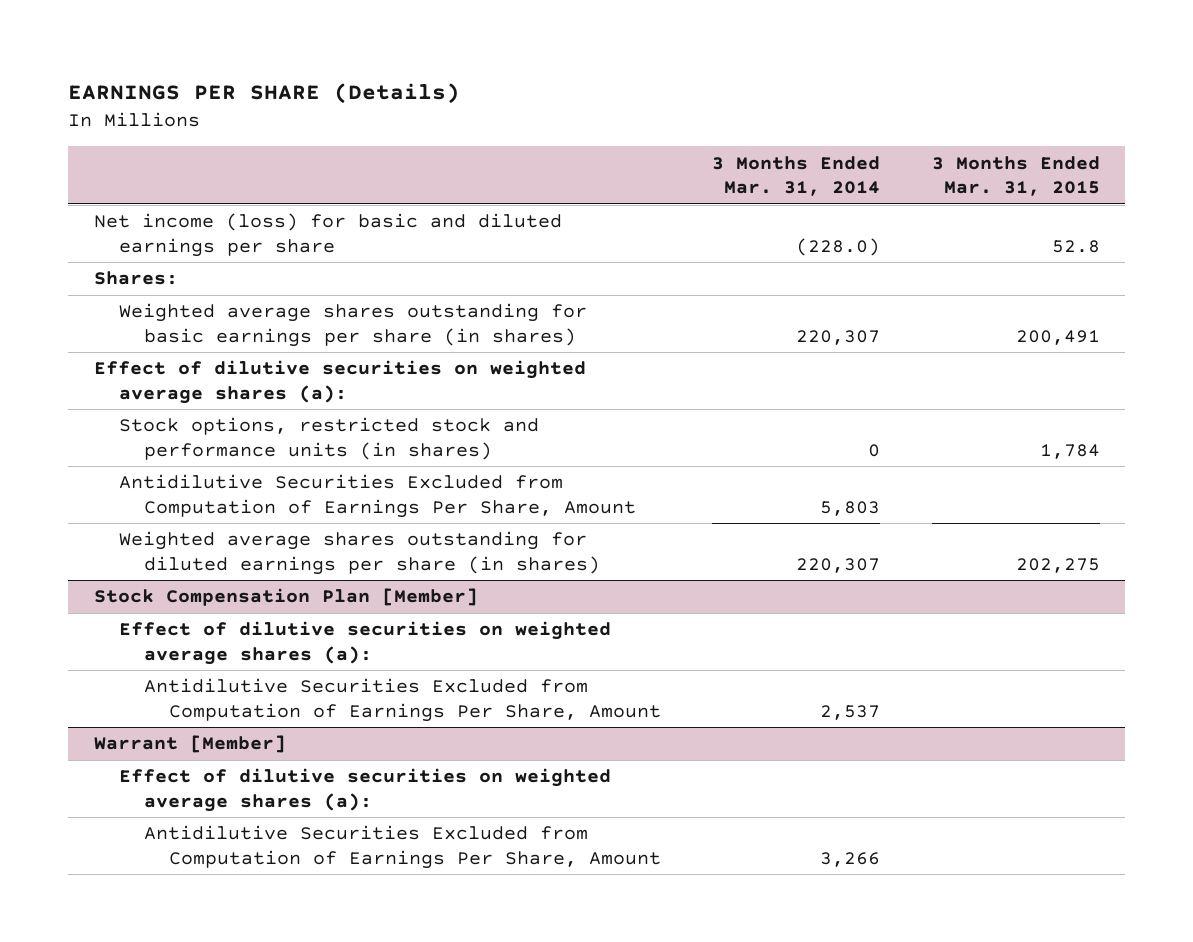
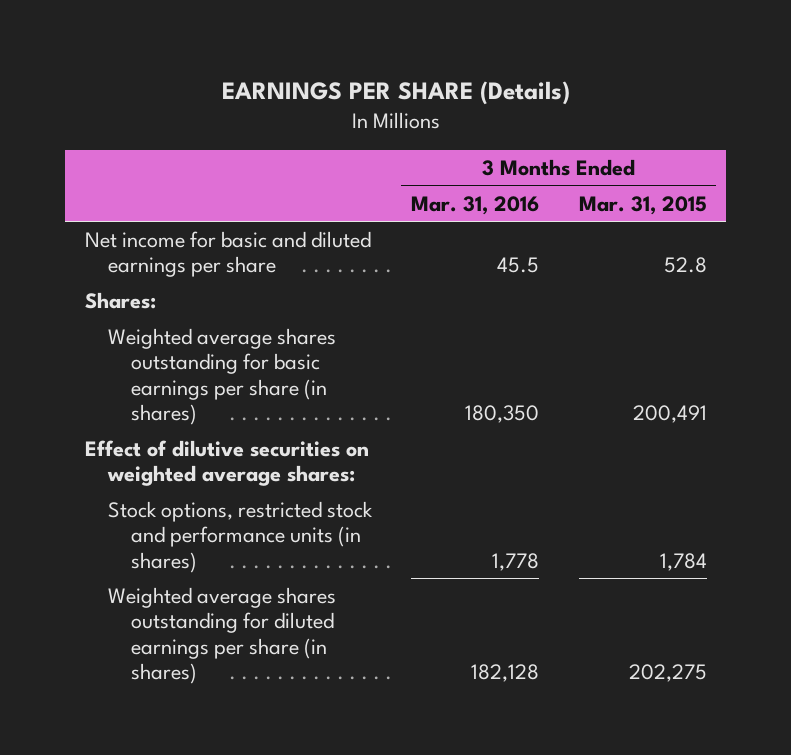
[712,155,881,197] 3 Months Ended Mar. 31, 2014 -> none
none -> [411,195,540,215] Mar. 31, 2016
[93,213,562,257] Net income (loss) for basic and diluted earnings per share -> [84,231,371,278] Net income for basic and diluted earnings per share
[93,360,586,404] Effect of dilutive securities on weighted average shares (a): -> [84,440,369,487] Effect of dilutive securities on weighted average shares:
[118,474,636,518] Antidilutive Securities Excluded from Computation of Earnings Per Share, Amount -> none
[93,588,478,607] Stock Compensation Plan [Member] -> none
[118,621,611,665] Effect of dilutive securities on weighted average shares (a): -> none
[143,678,662,722] Antidilutive Securities Excluded from Computation of Earnings Per Share, Amount -> none
[93,735,286,754] Warrant [Member] -> none
[118,768,611,812] Effect of dilutive securities on weighted average shares (a): -> none
[143,825,662,869] Antidilutive Securities Excluded from Computation of Earnings Per Share, Amount -> none

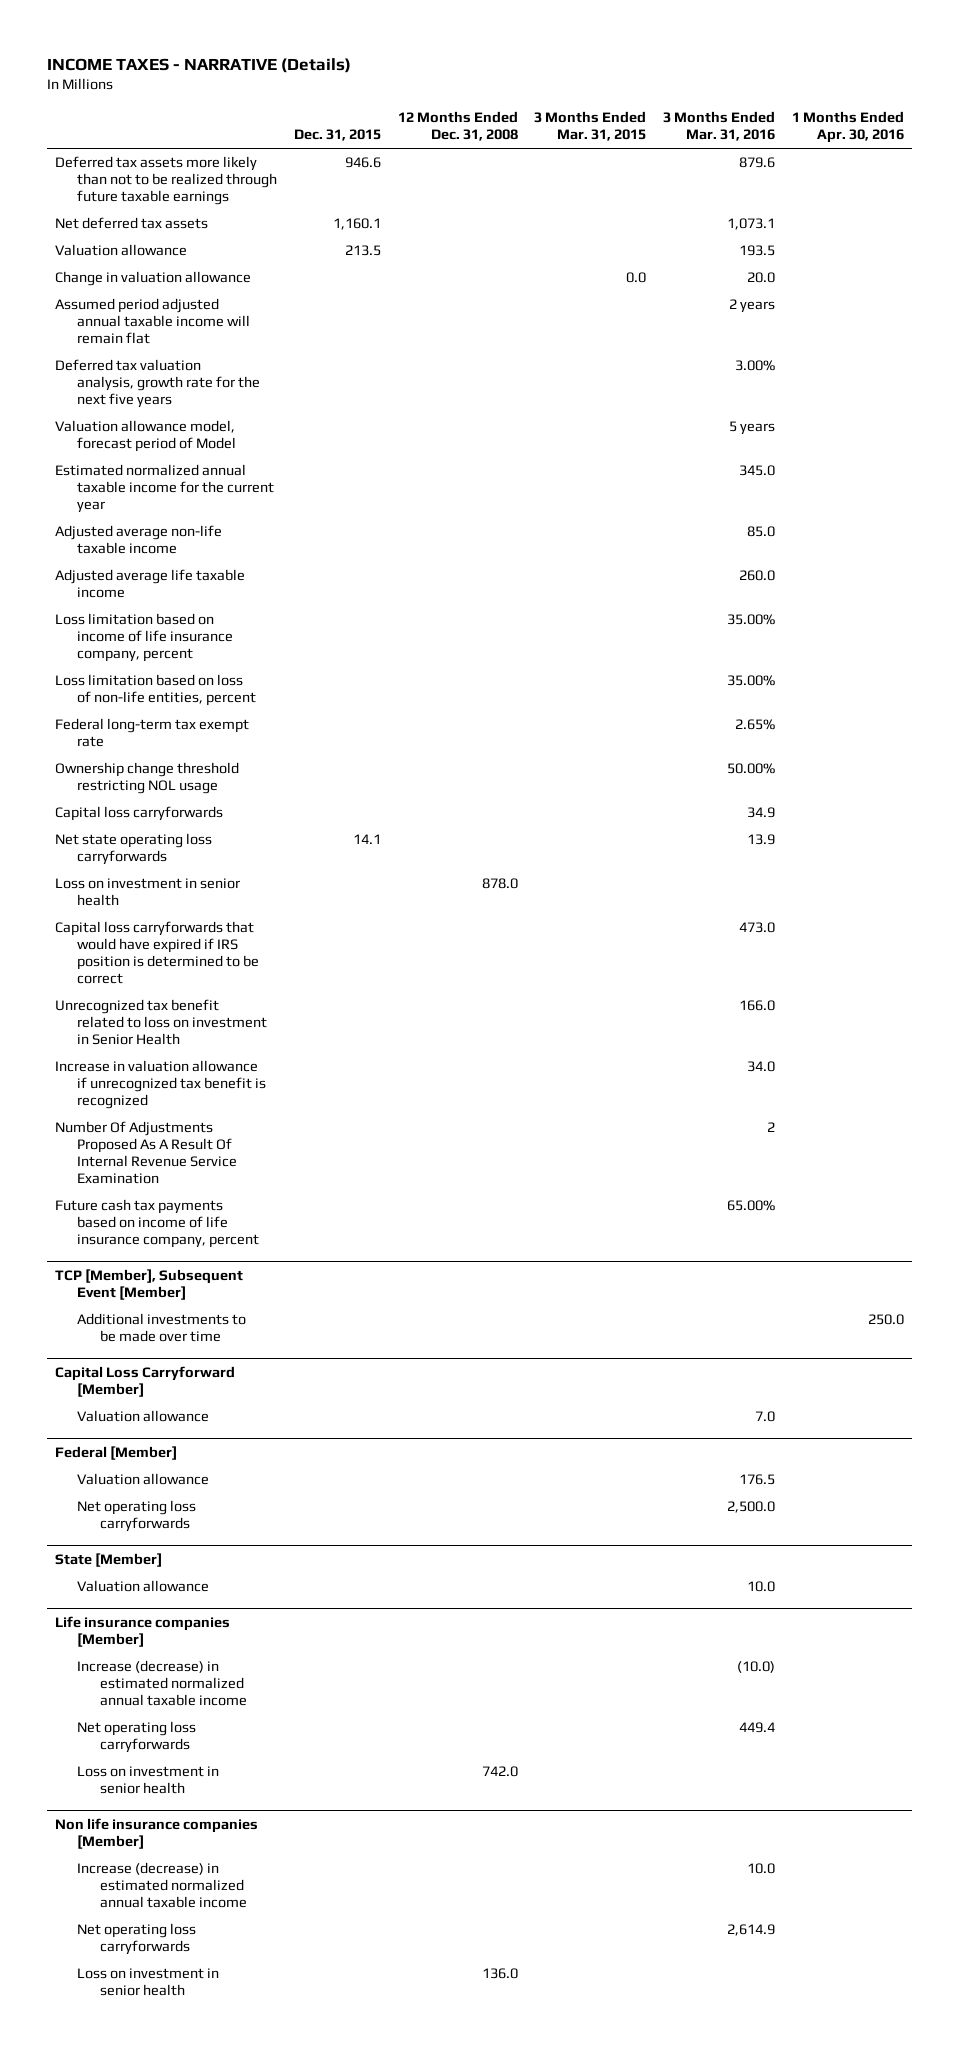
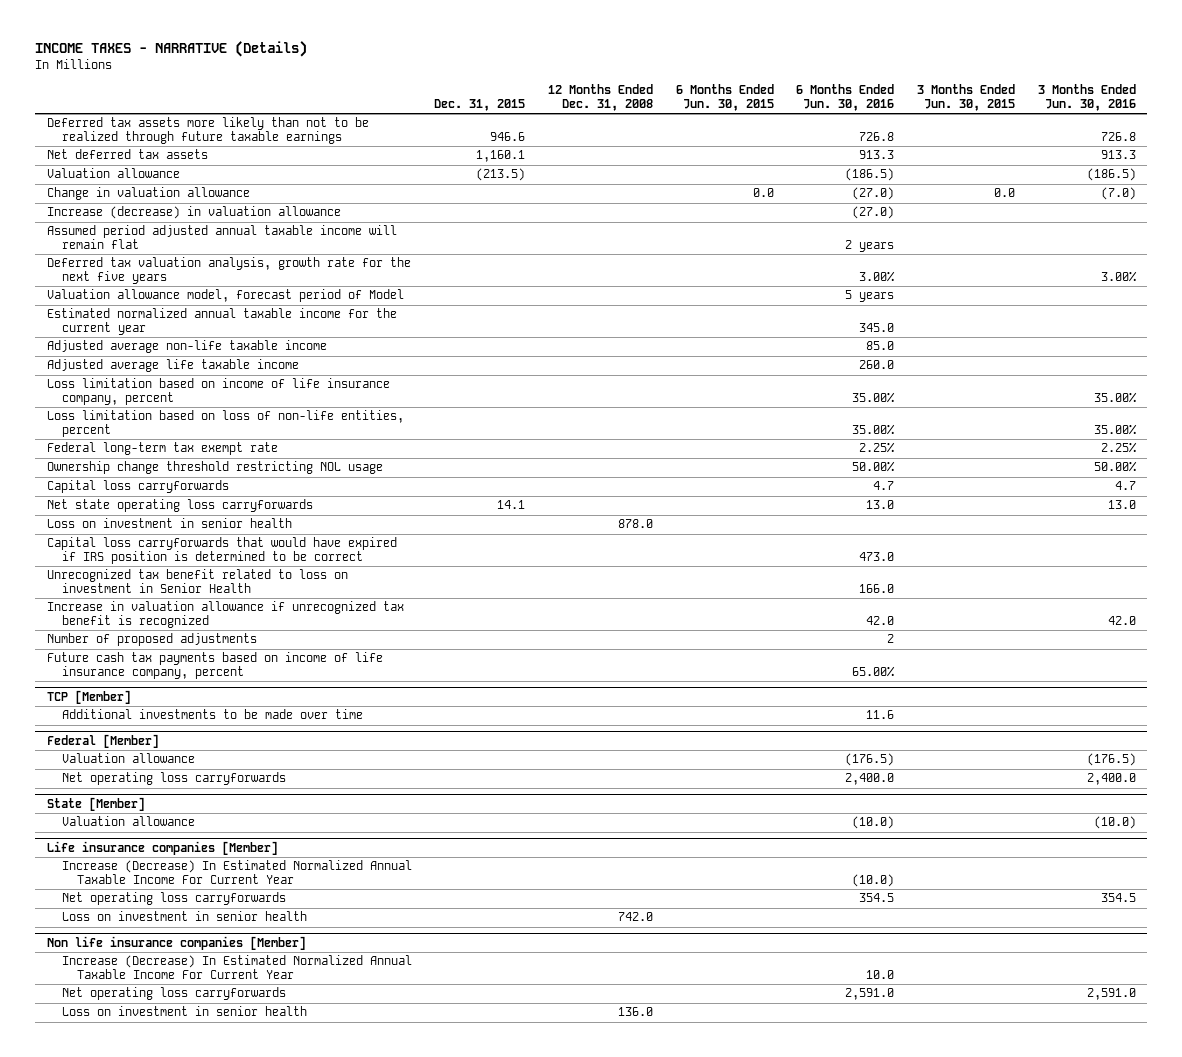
[534,111,647,142] 3 Months Ended Mar. 31, 2015 -> none
[663,111,776,142] 3 Months Ended Mar. 31, 2016 -> none
[791,111,904,144] 1 Months Ended Apr. 30, 2016 -> none
none -> [675,84,774,112] 6 Months Ended Jun. 30, 2015
none -> [796,84,895,112] 6 Months Ended Jun. 30, 2016
none -> [917,84,1016,112] 3 Months Ended Jun. 30, 2015
none -> [1037,84,1136,112] 3 Months Ended Jun. 30, 2016
[345,245,382,257] 213.5 -> [476,168,526,182] (213.5)
none -> [46,206,341,220] Increase (decrease) in valuation allowance
[55,1121,238,1185] Number Of Adjustments Proposed As A Result Of Internal Revenue Service Examination -> [46,633,257,647] Number of proposed adjustments
[55,1268,244,1300] TCP [Member], Subsequent Event [Member] -> [46,690,131,705] TCP [Member]
[55,1365,236,1397] Capital Loss Carryforward [Member] -> none
[77,1410,210,1423] Valuation allowance -> none
[77,1660,247,1707] Increase (decrease) in estimated normalized annual taxable income -> [61,860,412,885] Increase (Decrease) In Estimated Normalized Annual Taxable Income For Current Year
[77,1862,247,1909] Increase (decrease) in estimated normalized annual taxable income -> [61,955,412,980] Increase (Decrease) In Estimated Normalized Annual Taxable Income For Current Year

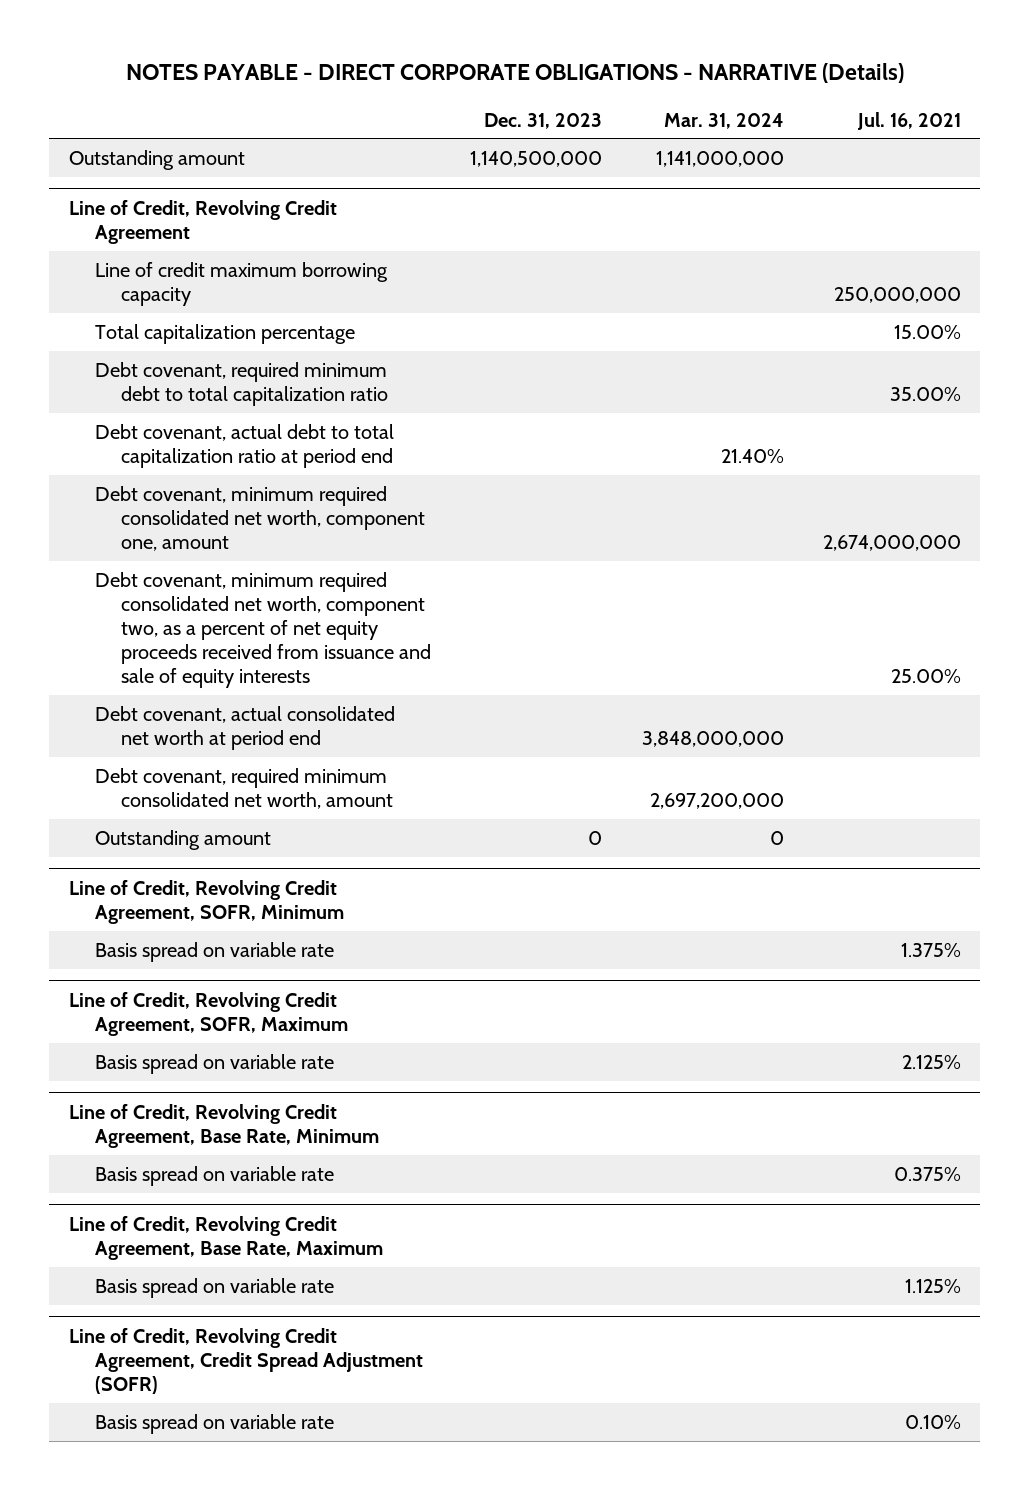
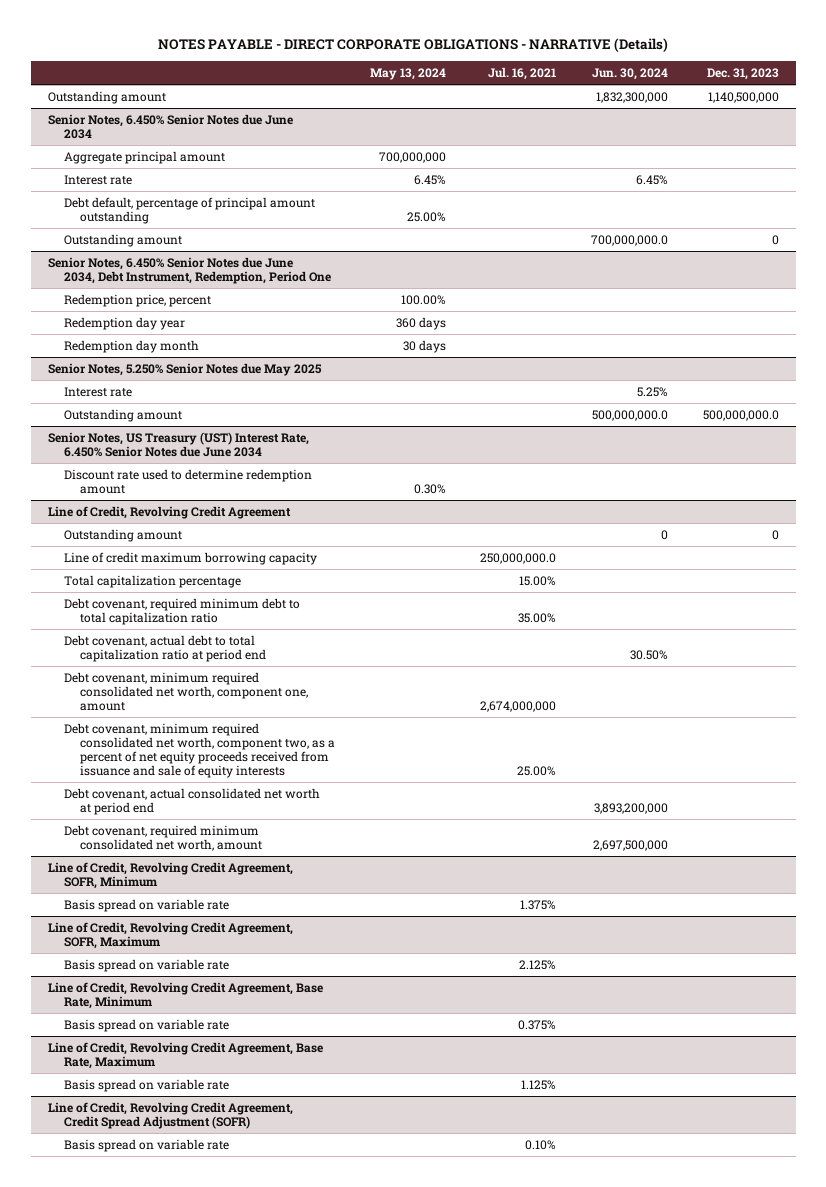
[663,112,784,129] Mar. 31, 2024 -> none
none -> [369,67,446,80] May 13, 2024
none -> [591,67,668,80] Jun. 30, 2024
none -> [47,113,293,139] Senior Notes, 6.450% Senior Notes due June 2034
none -> [63,150,225,164] Aggregate principal amount
none -> [63,174,132,185] Interest rate
none -> [63,196,315,224] Debt default, percentage of principal amount outstanding
none -> [63,233,182,247] Outstanding amount
none -> [47,256,331,284] Senior Notes, 6.450% Senior Notes due June 2034, Debt Instrument, Redemption, Period One
none -> [63,293,211,307] Redemption price, percent
none -> [63,316,185,330] Redemption day year
none -> [63,339,199,353] Redemption day month
none -> [47,362,322,376] Senior Notes, 5.250% Senior Notes due May 2025
none -> [63,386,132,397] Interest rate
none -> [63,408,182,422] Outstanding amount
none -> [47,431,309,457] Senior Notes, US Treasury (UST) Interest Rate, 6.450% Senior Notes due June 2034
none -> [63,468,312,494] Discount rate used to determine redemption amount
[95,829,272,850] Outstanding amount -> [63,528,182,542] Outstanding amount
[833,286,961,303] 250,000,000 -> [480,552,557,564] 250,000,000.0

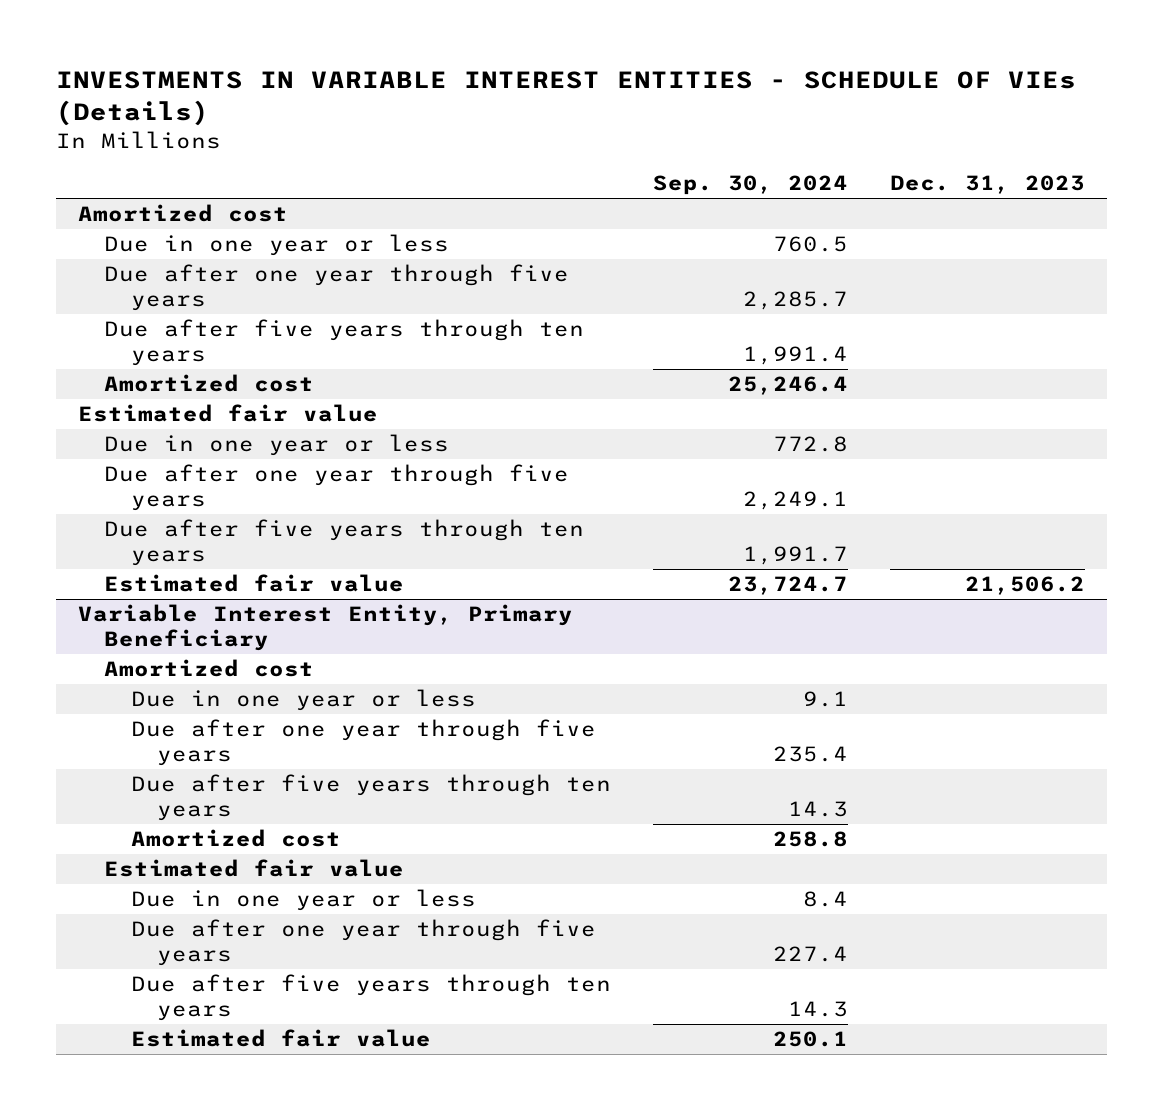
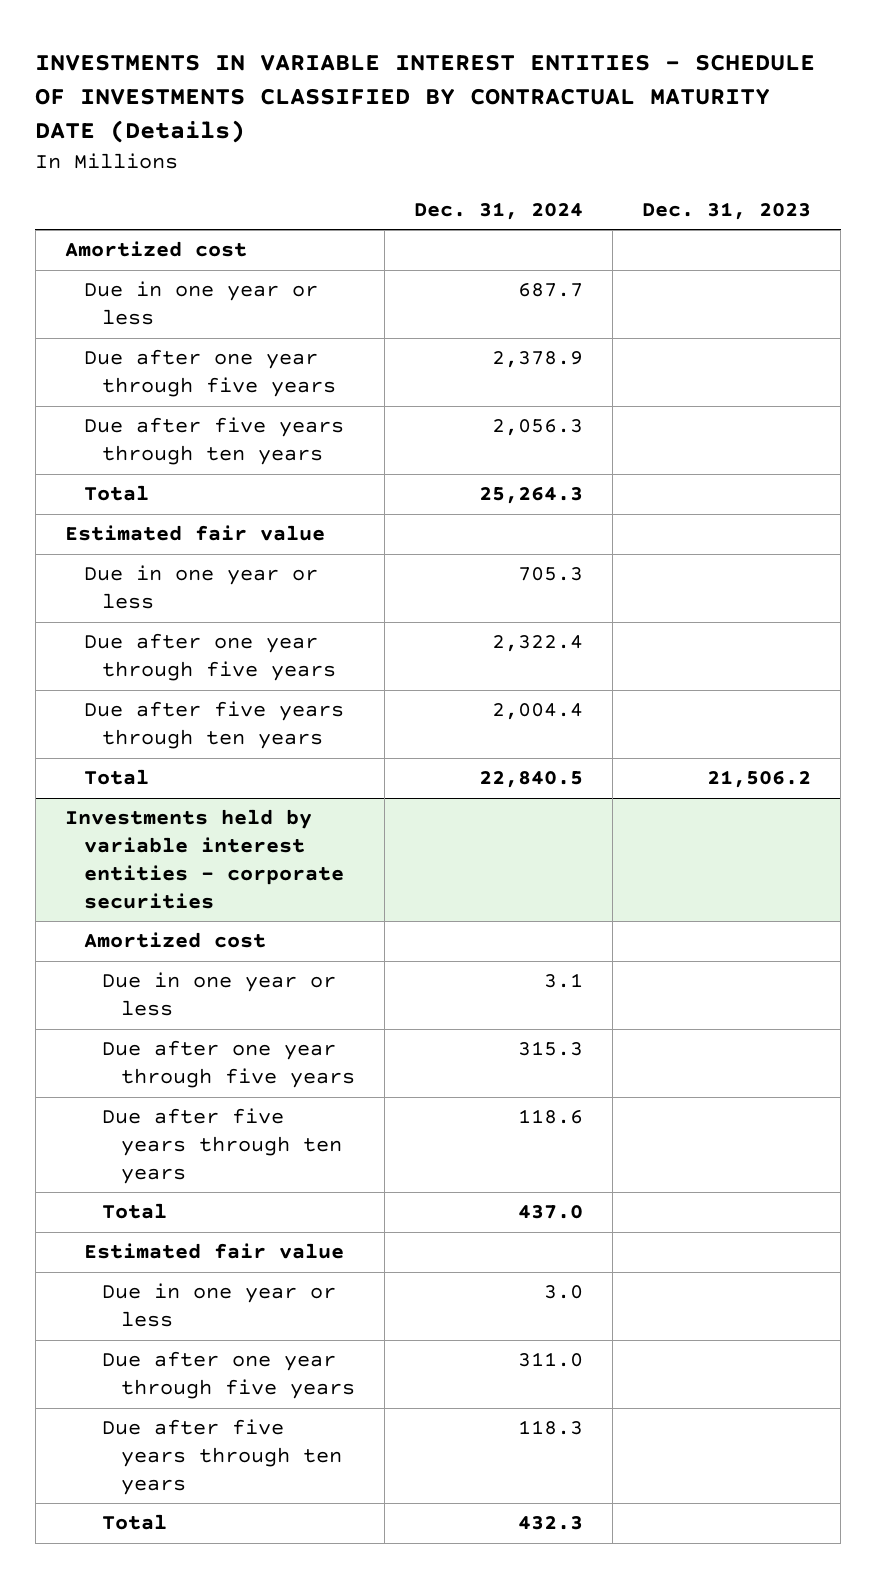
[56,71,1077,126] INVESTMENTS IN VARIABLE INTEREST ENTITIES - SCHEDULE OF VIEs (Details) -> [35,53,816,143] INVESTMENTS IN VARIABLE INTEREST ENTITIES - SCHEDULE OF INVESTMENTS CLASSIFIED BY CONTRACTUAL MATURITY DATE (Details)
[653,175,849,196] Sep. 30, 2024 -> none
none -> [413,202,583,221] Dec. 31, 2024
[104,374,315,393] Amortized cost -> [83,485,149,502] Total
[104,574,405,593] Estimated fair value -> [83,769,149,786] Total
[77,604,573,651] Variable Interest Entity, Primary Beneficiary -> [65,809,344,909] Investments held by variable interest entities - corporate securities
[130,829,341,848] Amortized cost -> [102,1203,168,1220] Total
[130,1029,431,1048] Estimated fair value -> [102,1514,168,1531] Total

